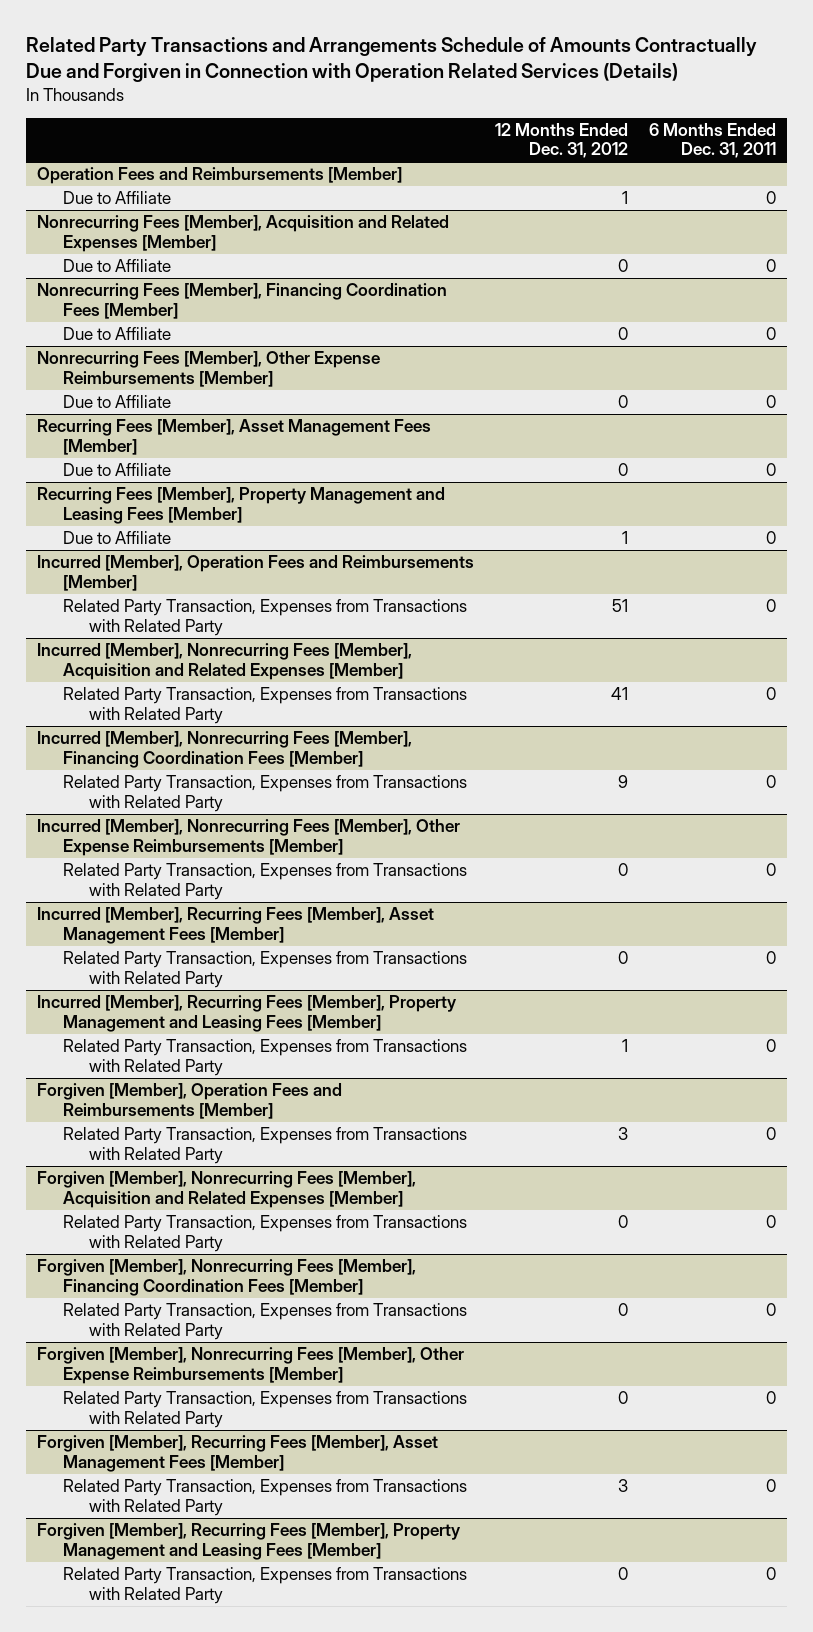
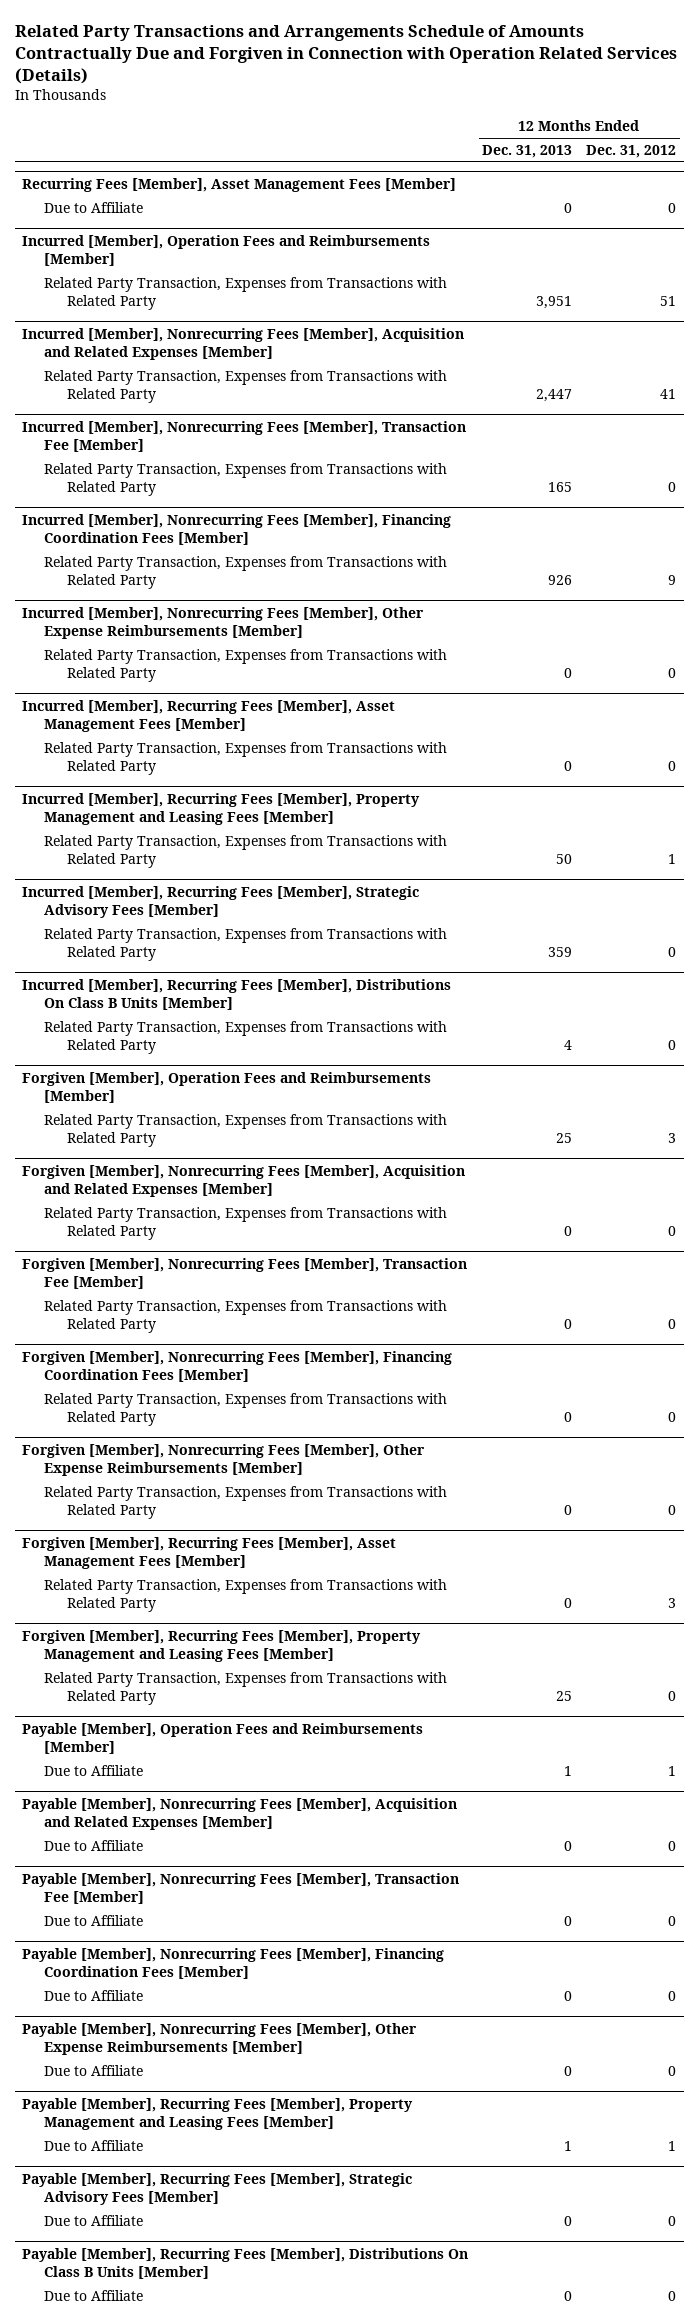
[649,122,777,159] 6 Months Ended Dec. 31, 2011 -> none
none -> [482,145,573,159] Dec. 31, 2013
[36,167,402,185] Operation Fees and Reimbursements [Member] -> none
[62,191,171,205] Due to Affiliate -> none
[36,215,449,252] Nonrecurring Fees [Member], Acquisition and Related Expenses [Member] -> none
[62,259,171,273] Due to Affiliate -> none
[36,283,447,319] Nonrecurring Fees [Member], Financing Coordination Fees [Member] -> none
[62,327,171,341] Due to Affiliate -> none
[36,351,380,387] Nonrecurring Fees [Member], Other Expense Reimbursements [Member] -> none
[62,395,171,409] Due to Affiliate -> none
[36,487,445,524] Recurring Fees [Member], Property Management and Leasing Fees [Member] -> none
[62,531,171,545] Due to Affiliate -> none
none -> [21,420,466,452] Incurred [Member], Nonrecurring Fees [Member], Transaction Fee [Member]
none -> [44,463,448,496] Related Party Transaction, Expenses from Transactions with Related Party
none -> [21,885,419,918] Incurred [Member], Recurring Fees [Member], Strategic Advisory Fees [Member]
none -> [44,928,448,961] Related Party Transaction, Expenses from Transactions with Related Party
none -> [21,978,451,1010] Incurred [Member], Recurring Fees [Member], Distributions On Class B Units [Member]
none -> [44,1021,448,1054] Related Party Transaction, Expenses from Transactions with Related Party
none -> [21,1257,467,1289] Forgiven [Member], Nonrecurring Fees [Member], Transaction Fee [Member]
none -> [44,1300,448,1333] Related Party Transaction, Expenses from Transactions with Related Party
none -> [21,1722,423,1754] Payable [Member], Operation Fees and Reimbursements [Member]
none -> [44,1765,144,1777] Due to Affiliate
none -> [21,1797,457,1830] Payable [Member], Nonrecurring Fees [Member], Acquisition and Related Expenses [Member]
none -> [44,1840,144,1852] Due to Affiliate
none -> [21,1872,459,1904] Payable [Member], Nonrecurring Fees [Member], Transaction Fee [Member]
none -> [44,1915,144,1927] Due to Affiliate
none -> [21,1947,444,1979] Payable [Member], Nonrecurring Fees [Member], Financing Coordination Fees [Member]
none -> [44,1990,144,2002] Due to Affiliate
none -> [21,2022,417,2055] Payable [Member], Nonrecurring Fees [Member], Other Expense Reimbursements [Member]
none -> [44,2065,144,2077] Due to Affiliate
none -> [21,2097,413,2130] Payable [Member], Recurring Fees [Member], Property Management and Leasing Fees [Member]
none -> [44,2140,144,2152] Due to Affiliate
none -> [21,2172,412,2205] Payable [Member], Recurring Fees [Member], Strategic Advisory Fees [Member]
none -> [44,2215,144,2227] Due to Affiliate
none -> [21,2247,468,2279] Payable [Member], Recurring Fees [Member], Distributions On Class B Units [Member]
none -> [44,2290,144,2302] Due to Affiliate

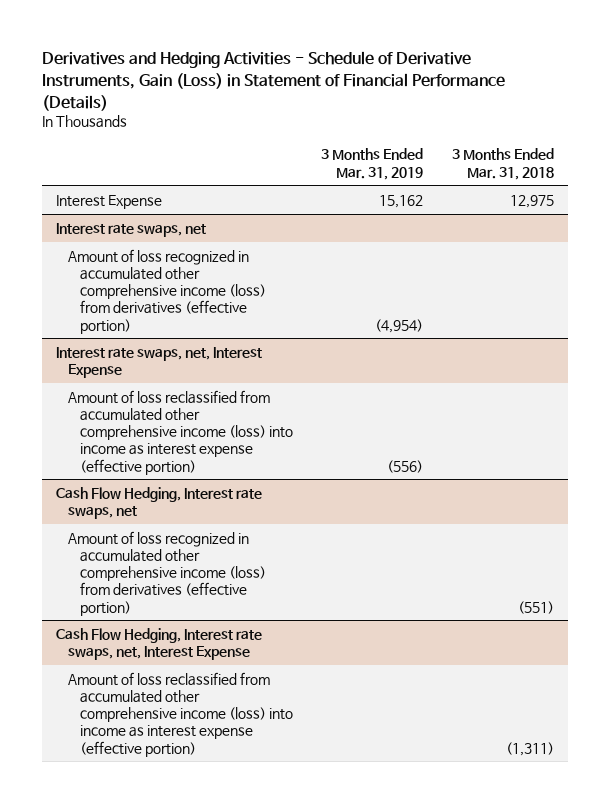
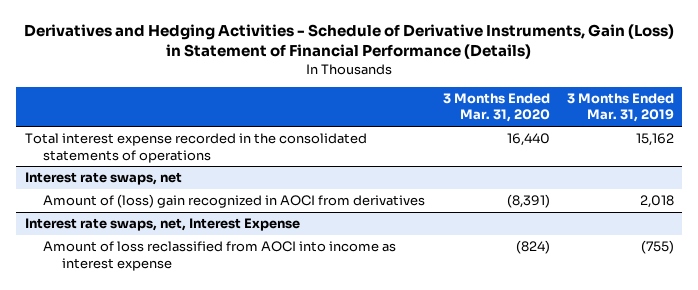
[451,148,554,180] 3 Months Ended Mar. 31, 2018 -> none
none -> [442,92,550,123] 3 Months Ended Mar. 31, 2020
[56,194,163,209] Interest Expense -> [24,133,367,163] Total interest expense recorded in the consolidated statements of operations
[68,248,267,334] Amount of loss recognized in accumulated other comprehensive income (loss) from derivatives (effective portion) -> none
none -> [43,194,426,209] Amount of (loss) gain recognized in AOCI from derivatives
[56,486,263,520] Cash Flow Hedging, Interest rate swaps, net -> none
[68,530,267,616] Amount of loss recognized in accumulated other comprehensive income (loss) from derivatives (effective portion) -> none
[56,627,263,661] Cash Flow Hedging, Interest rate swaps, net, Interest Expense -> none
[68,671,294,757] Amount of loss reclassified from accumulated other comprehensive income (loss) into income as interest expense (effective portion) -> none
[68,389,294,475] Amount of loss reclassified from accumulated other comprehensive income (loss) into income as interest expense (effective portion) -> [43,241,397,271] Amount of loss reclassified from AOCI into income as interest expense
[387,459,424,473] (556) -> [640,240,674,255] (755)

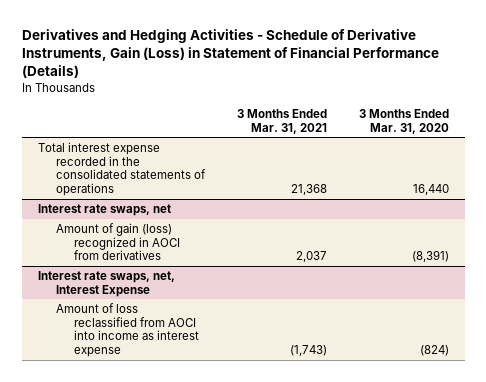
[566,92,674,123] 3 Months Ended Mar. 31, 2019 -> none
none -> [236,108,327,134] 3 Months Ended Mar. 31, 2021
[43,194,426,209] Amount of (loss) gain recognized in AOCI from derivatives -> [55,223,181,261] Amount of gain (loss) recognized in AOCI from derivatives

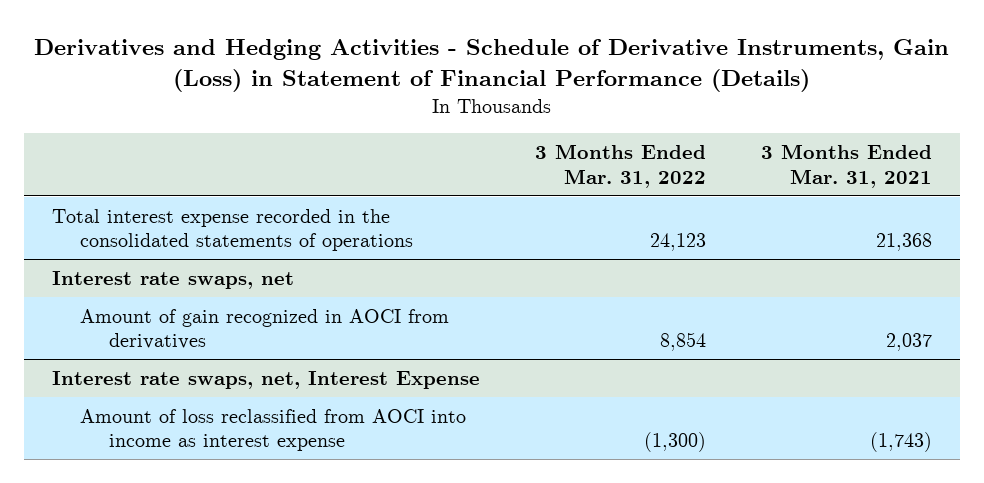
[358,108,449,134] 3 Months Ended Mar. 31, 2020 -> none
none -> [535,144,707,188] 3 Months Ended Mar. 31, 2022
[55,223,181,261] Amount of gain (loss) recognized in AOCI from derivatives -> [80,308,450,350] Amount of gain recognized in AOCI from derivatives

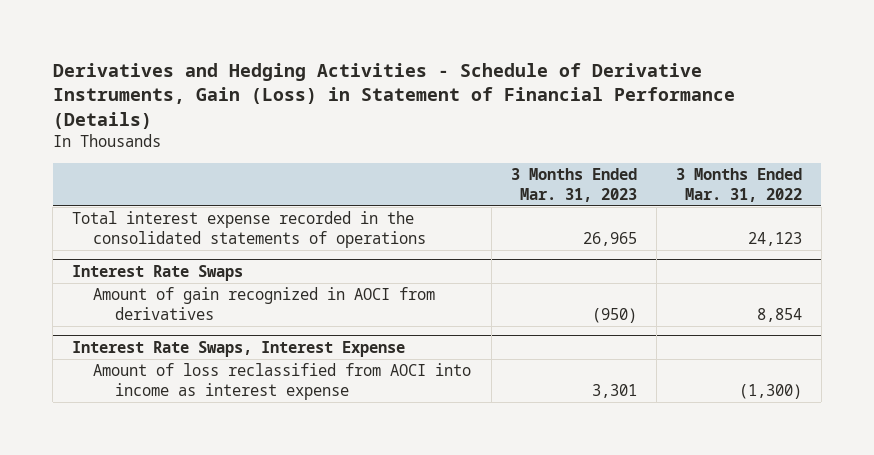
[761,144,933,188] 3 Months Ended Mar. 31, 2021 -> none
none -> [510,168,637,202] 3 Months Ended Mar. 31, 2023
[51,270,294,289] Interest rate swaps, net -> [72,265,244,282] Interest Rate Swaps
[51,370,480,389] Interest rate swaps, net, Interest Expense -> [72,341,406,358] Interest Rate Swaps, Interest Expense

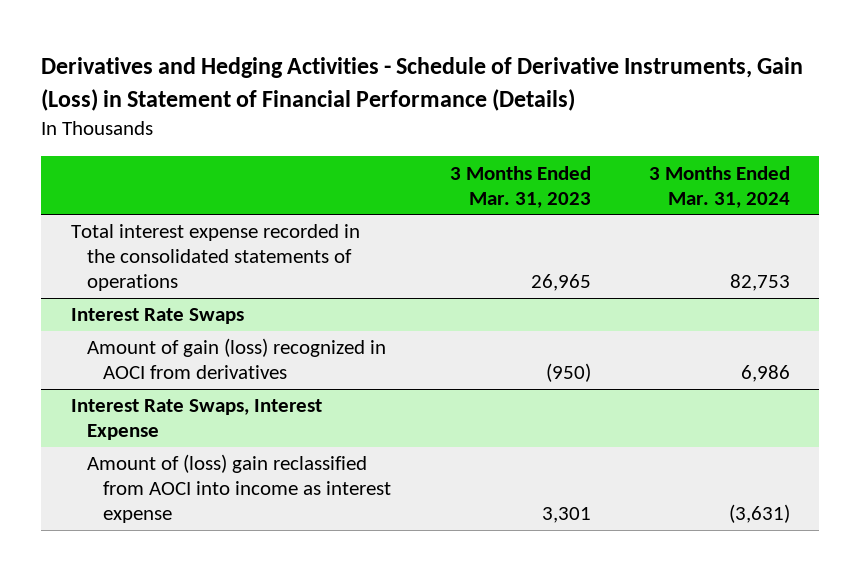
[675,168,802,202] 3 Months Ended Mar. 31, 2022 -> none
none -> [648,165,790,208] 3 Months Ended Mar. 31, 2024
[93,287,436,320] Amount of gain recognized in AOCI from derivatives -> [86,338,386,380] Amount of gain (loss) recognized in AOCI from derivatives
[93,363,472,400] Amount of loss reclassified from AOCI into income as interest expense -> [86,454,392,524] Amount of (loss) gain reclassified from AOCI into income as interest expense

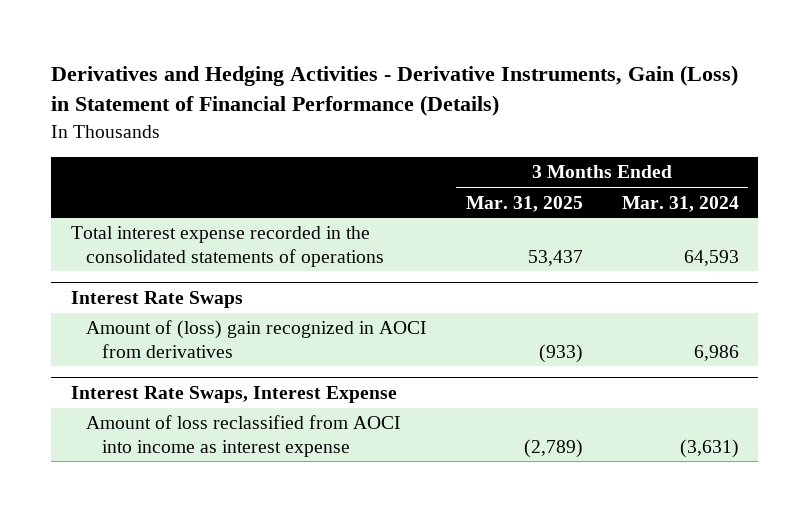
[41,57,804,111] Derivatives and Hedging Activities - Schedule of Derivative Instruments, Gain (Loss) in Statement of Financial Performance (Details) -> [51,65,739,117] Derivatives and Hedging Activities - Derivative Instruments, Gain (Loss) in Statement of Financial Performance (Details)
[449,165,591,208] 3 Months Ended Mar. 31, 2023 -> none
none -> [465,195,583,212] Mar. 31, 2025
[729,274,790,292] 82,753 -> [683,249,739,266] 64,593
[86,338,386,380] Amount of gain (loss) recognized in AOCI from derivatives -> [86,320,428,358] Amount of (loss) gain recognized in AOCI from derivatives
[86,454,392,524] Amount of (loss) gain reclassified from AOCI into income as interest expense -> [86,415,402,457] Amount of loss reclassified from AOCI into income as interest expense

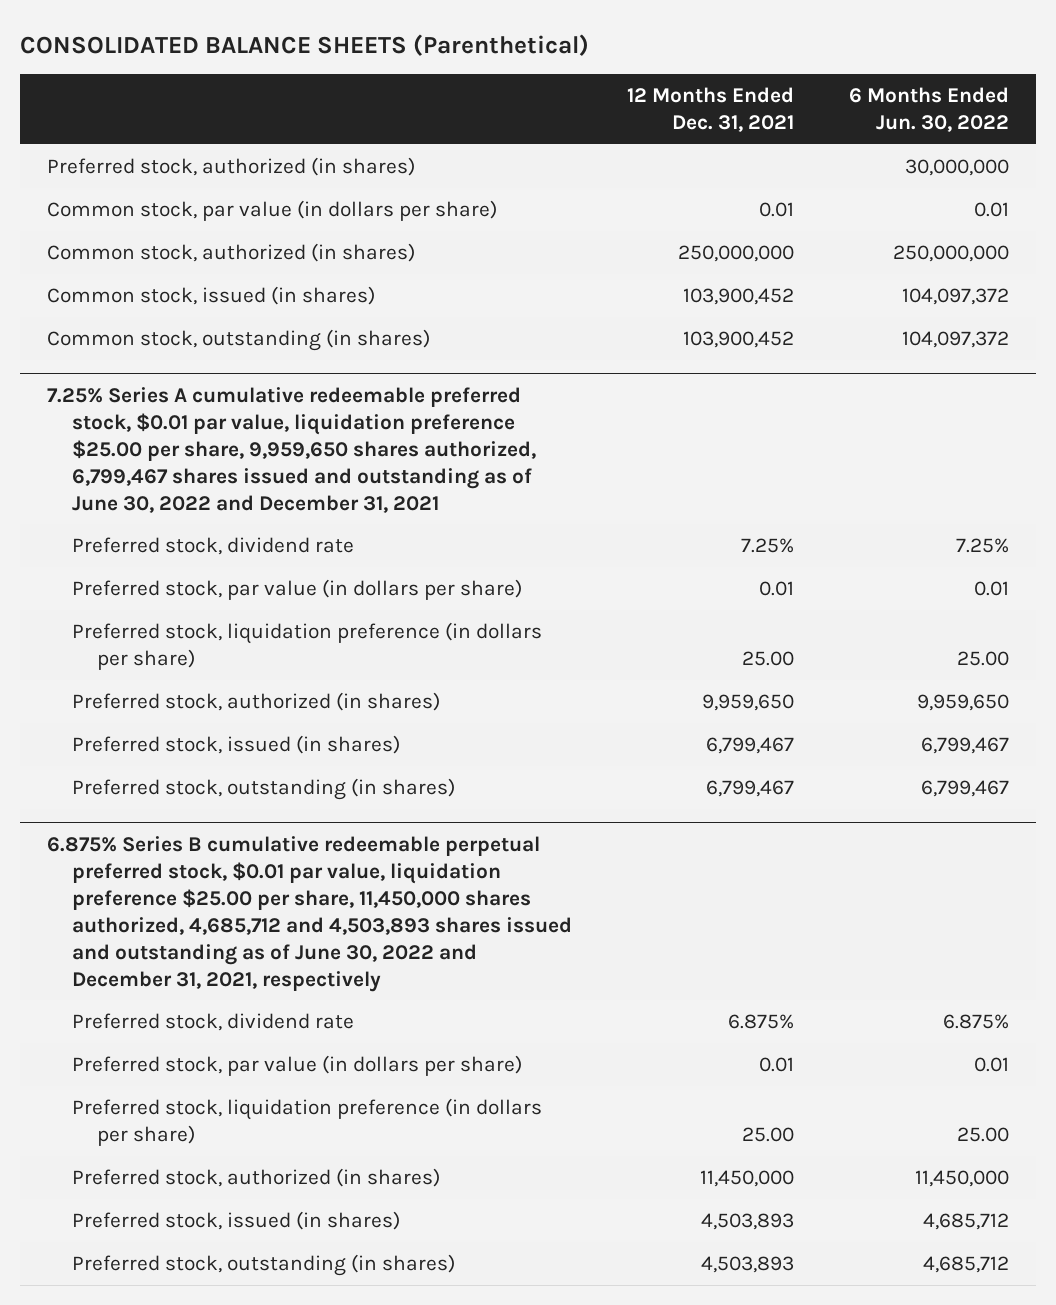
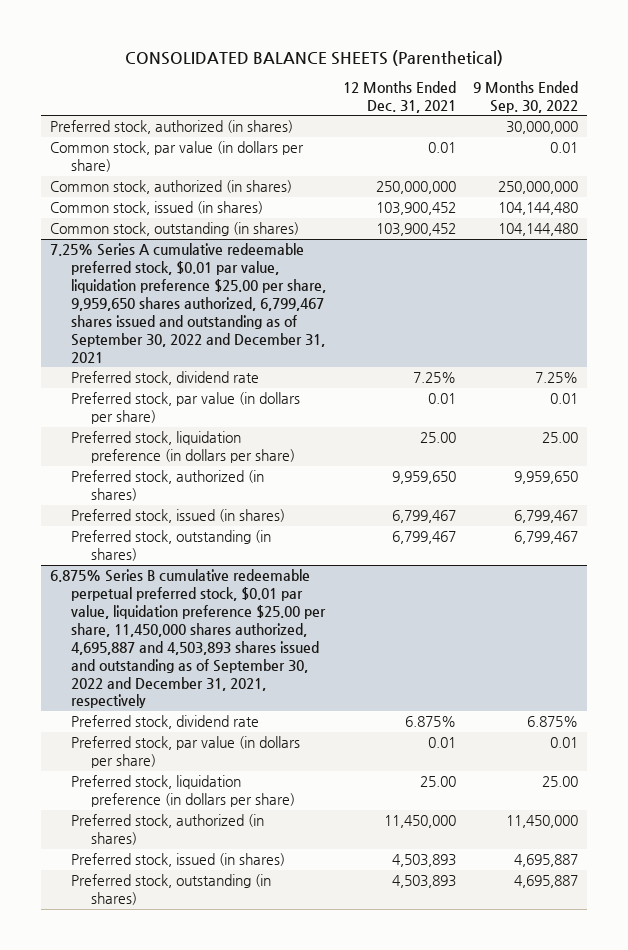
[848,86,1009,132] 6 Months Ended Jun. 30, 2022 -> none
none -> [472,80,578,113] 9 Months Ended Sep. 30, 2022
[47,386,537,513] 7.25% Series A cumulative redeemable preferred stock, $0.01 par value, liquidation preference $25.00 per share, 9,959,650 shares authorized, 6,799,467 shares issued and outstanding as of June 30, 2022 and December 31, 2021 -> [49,243,326,363] 7.25% Series A cumulative redeemable preferred stock, $0.01 par value, liquidation preference $25.00 per share, 9,959,650 shares authorized, 6,799,467 shares issued and outstanding as of September 30, 2022 and December 31, 2021
[47,835,573,992] 6.875% Series B cumulative redeemable perpetual preferred stock, $0.01 par value, liquidation preference $25.00 per share, 11,450,000 shares authorized, 4,685,712 and 4,503,893 shares issued and outstanding as of June 30, 2022 and December 31, 2021, respectively -> [49,569,326,709] 6.875% Series B cumulative redeemable perpetual preferred stock, $0.01 par value, liquidation preference $25.00 per share, 11,450,000 shares authorized, 4,695,887 and 4,503,893 shares issued and outstanding as of September 30, 2022 and December 31, 2021, respectively

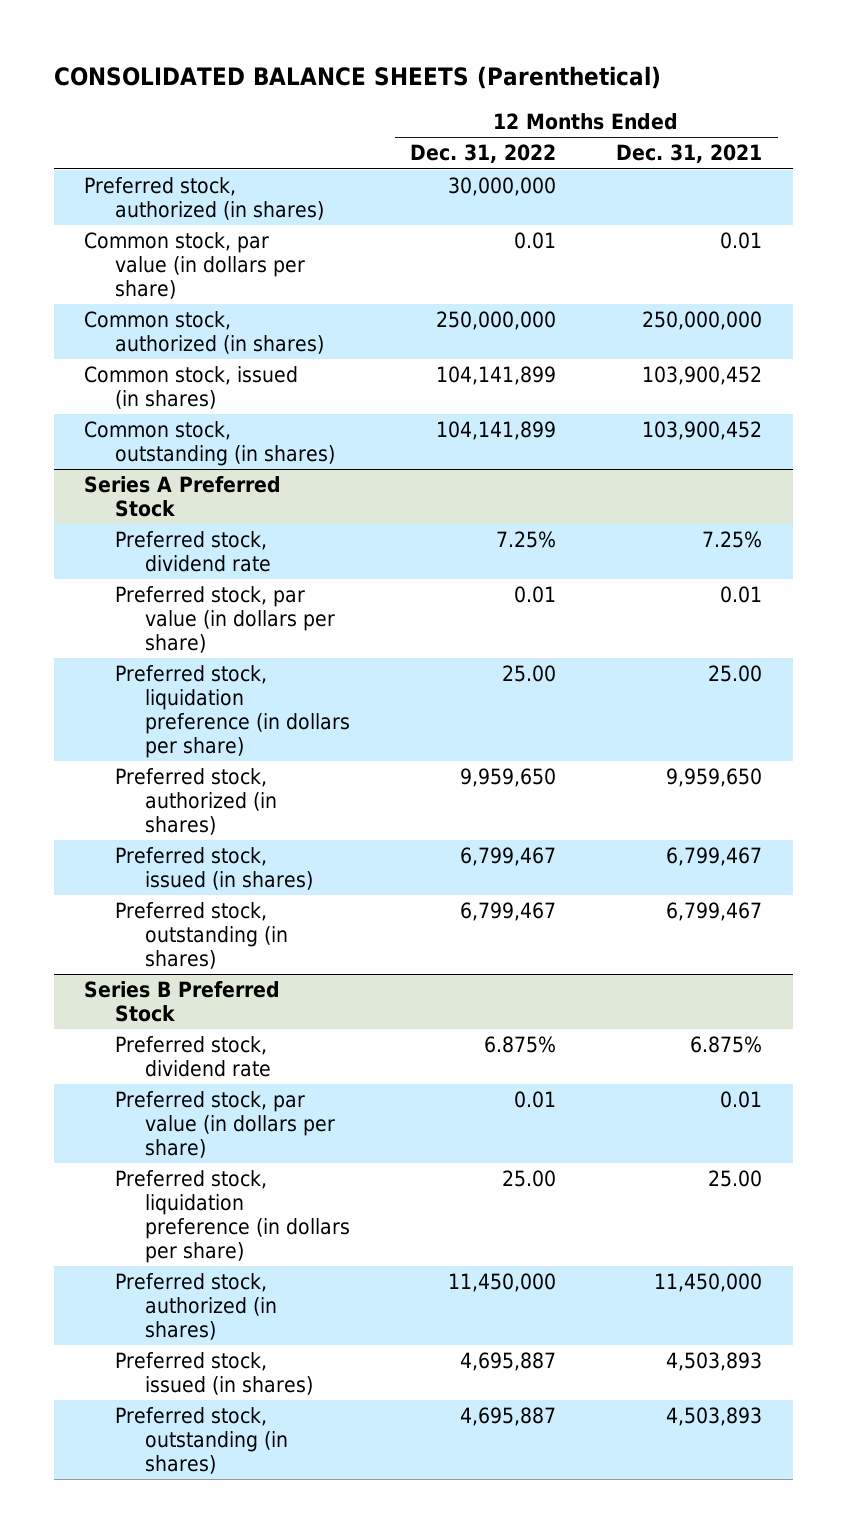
[472,80,578,113] 9 Months Ended Sep. 30, 2022 -> none
none -> [410,144,557,164] Dec. 31, 2022
[49,243,326,363] 7.25% Series A cumulative redeemable preferred stock, $0.01 par value, liquidation preference $25.00 per share, 9,959,650 shares authorized, 6,799,467 shares issued and outstanding as of September 30, 2022 and December 31, 2021 -> [84,476,282,517] Series A Preferred Stock
[49,569,326,709] 6.875% Series B cumulative redeemable perpetual preferred stock, $0.01 par value, liquidation preference $25.00 per share, 11,450,000 shares authorized, 4,695,887 and 4,503,893 shares issued and outstanding as of September 30, 2022 and December 31, 2021, respectively -> [84,981,281,1022] Series B Preferred Stock

